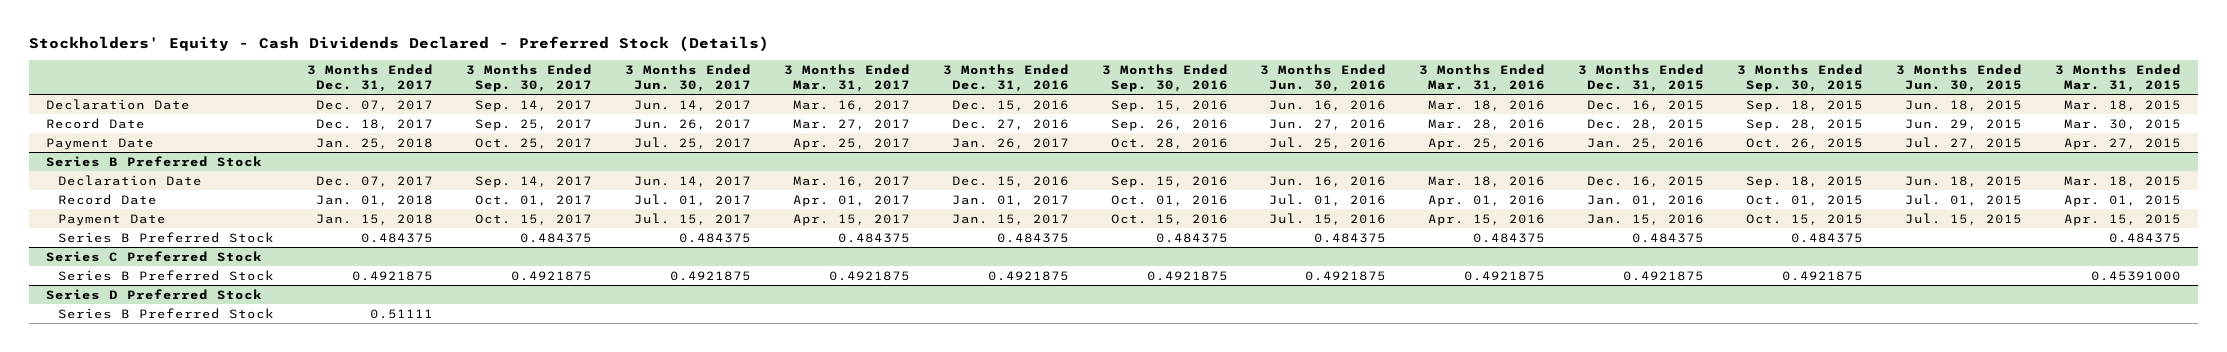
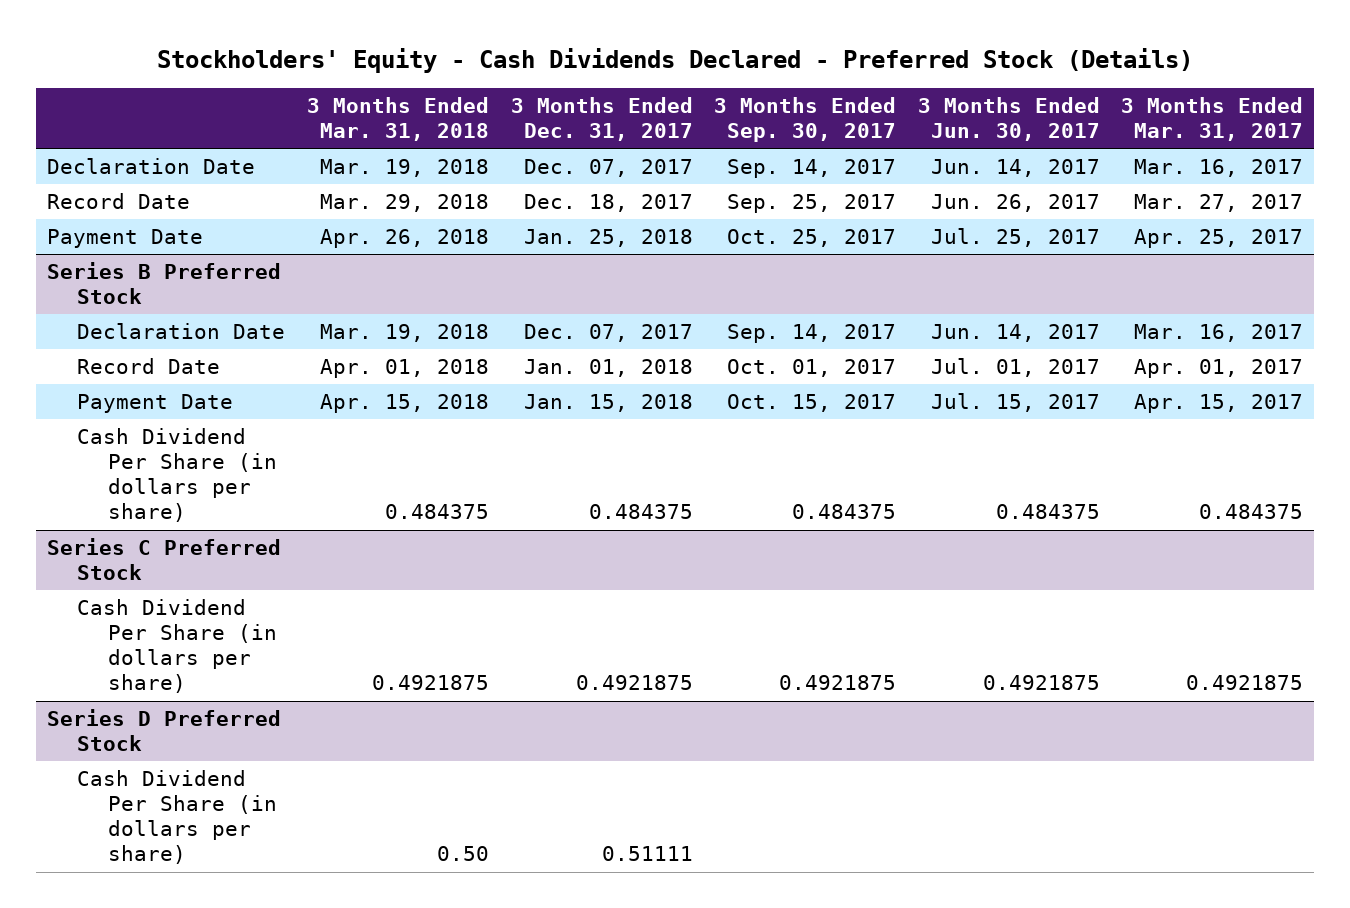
[942,63,1069,92] 3 Months Ended Dec. 31, 2016 -> none
[1101,63,1228,92] 3 Months Ended Sep. 30, 2016 -> none
[1260,63,1387,92] 3 Months Ended Jun. 30, 2016 -> none
[1419,63,1546,92] 3 Months Ended Mar. 31, 2016 -> none
[1578,63,1705,92] 3 Months Ended Dec. 31, 2015 -> none
[1737,63,1864,92] 3 Months Ended Sep. 30, 2015 -> none
[1896,63,2023,92] 3 Months Ended Jun. 30, 2015 -> none
[2055,63,2182,92] 3 Months Ended Mar. 31, 2015 -> none
none -> [306,96,489,142] 3 Months Ended Mar. 31, 2018
[57,231,274,243] Series B Preferred Stock -> [77,427,277,523] Cash Dividend Per Share (in dollars per share)
[57,269,274,281] Series B Preferred Stock -> [77,598,277,694] Cash Dividend Per Share (in dollars per share)
[57,307,274,319] Series B Preferred Stock -> [77,769,277,865] Cash Dividend Per Share (in dollars per share)

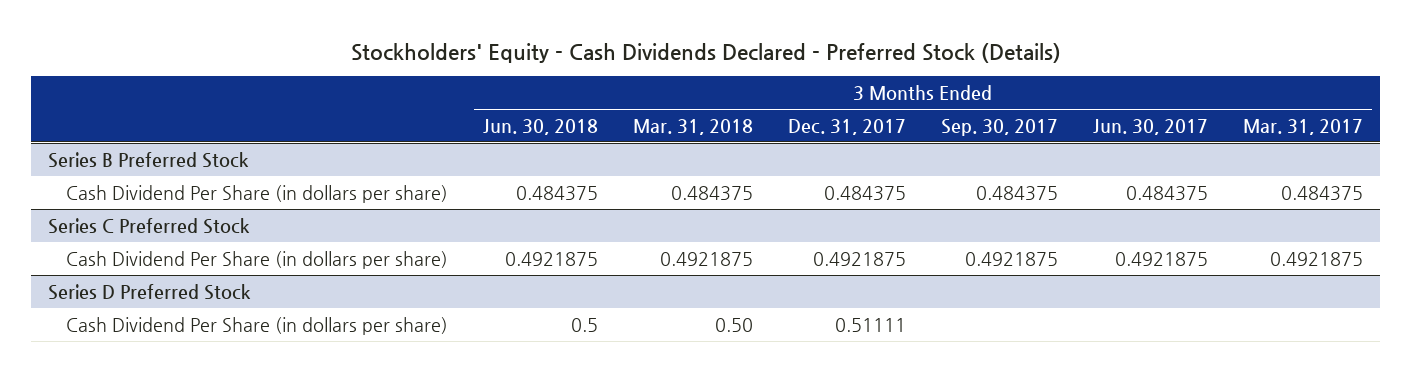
none -> [483,118,599,135] Jun. 30, 2018
[46,157,255,174] Declaration Date -> none
[46,192,190,209] Record Date -> none
[46,228,203,248] Payment Date -> none
[77,322,286,339] Declaration Date -> none
[77,357,221,374] Record Date -> none
[77,393,234,413] Payment Date -> none

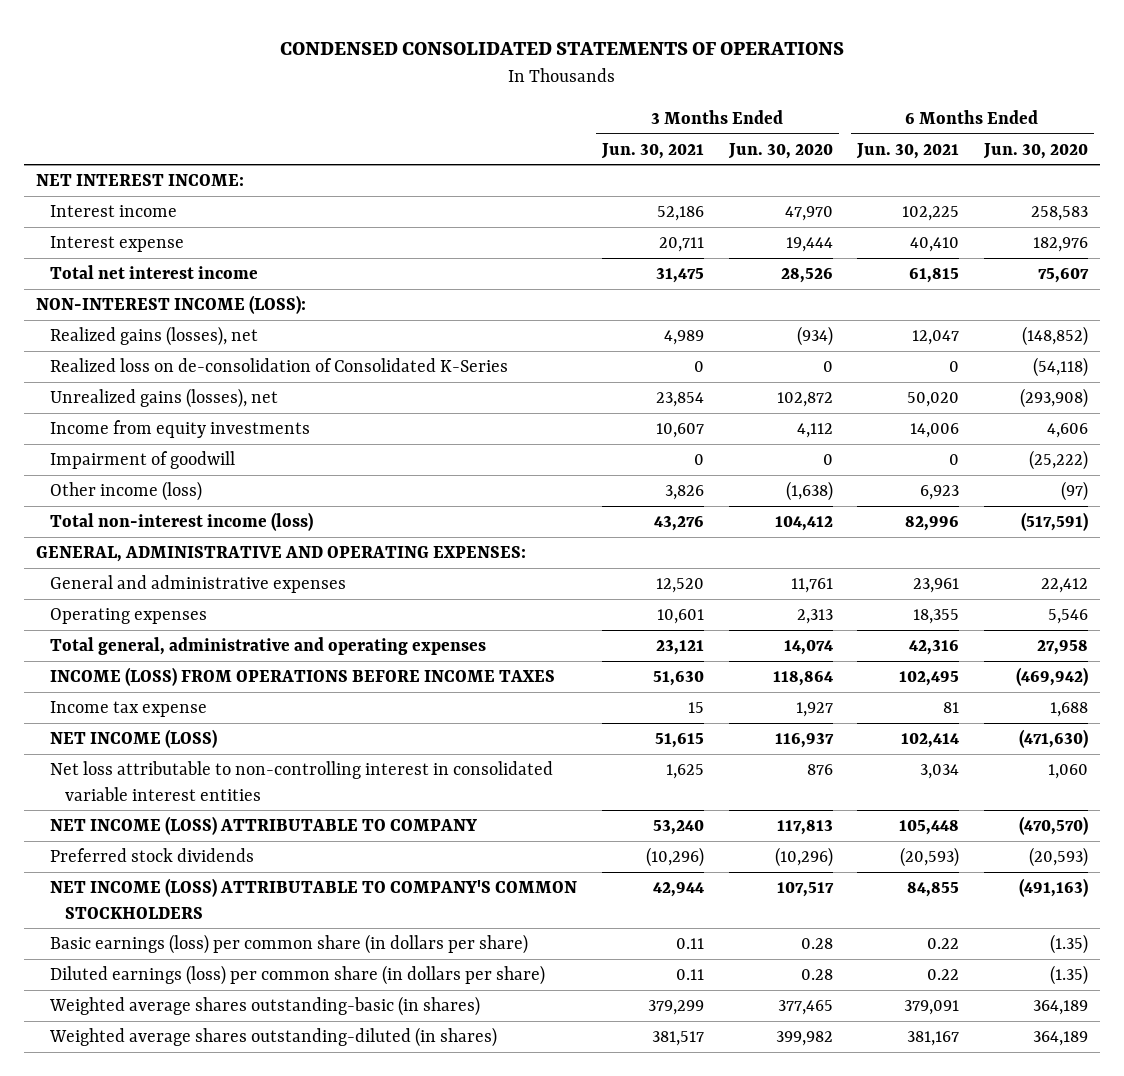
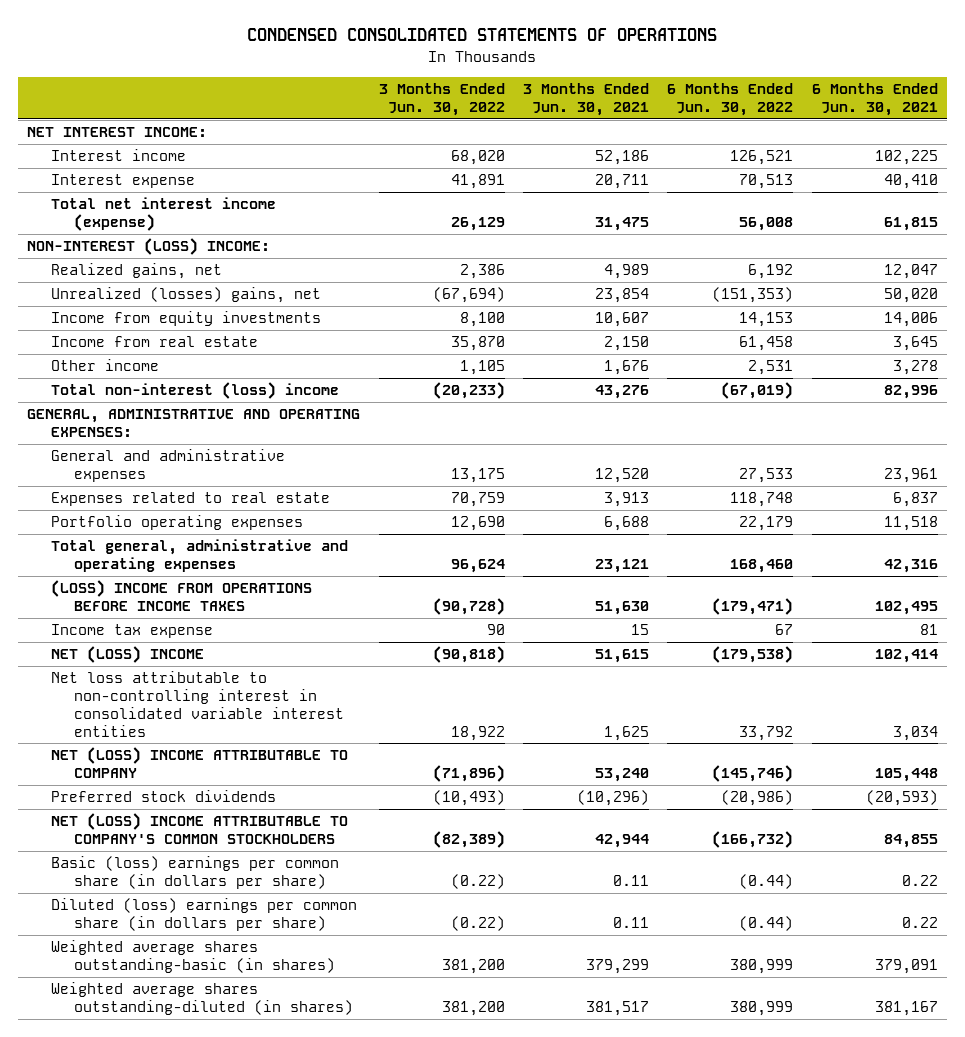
[727,142,833,159] Jun. 30, 2020 -> none
[982,142,1088,159] Jun. 30, 2020 -> none
none -> [378,82,505,116] 3 Months Ended Jun. 30, 2022
none -> [667,82,794,116] 6 Months Ended Jun. 30, 2022
[50,358,509,373] Realized loss on de-consolidation of Consolidated K-Series -> none
[50,265,259,280] Total net interest income -> [50,197,276,232] Total net interest income (expense)
[36,295,307,315] NON-INTEREST INCOME (LOSS): -> [27,238,271,256] NON-INTEREST (LOSS) INCOME:
[50,326,259,347] Realized gains (losses), net -> [50,263,222,280] Realized gains, net
[50,388,279,409] Unrealized gains (losses), net -> [50,287,321,304] Unrealized (losses) gains, net
[50,451,236,470] Impairment of goodwill -> none
none -> [50,336,258,348] Income from real estate
[50,481,203,502] Other income (loss) -> [50,359,159,372] Other income
[664,485,704,501] 3,826 -> [603,360,649,376] 1,676
[920,485,960,501] 6,923 -> [892,360,938,376] 3,278
[50,512,314,532] Total non-interest income (loss) -> [50,382,339,400] Total non-interest (loss) income
none -> [50,492,330,507] Expenses related to real estate
[50,608,208,625] Operating expenses -> [50,515,303,531] Portfolio operating expenses
[656,609,704,625] 10,601 -> [603,516,649,532] 6,688
[913,609,960,625] 18,355 -> [883,516,938,532] 11,518
[50,667,556,687] INCOME (LOSS) FROM OPERATIONS BEFORE INCOME TAXES -> [50,580,312,612] (LOSS) INCOME FROM OPERATIONS BEFORE INCOME TAXES
[50,729,218,749] NET INCOME (LOSS) -> [50,646,204,664] NET (LOSS) INCOME
[50,816,478,836] NET INCOME (LOSS) ATTRIBUTABLE TO COMPANY -> [50,747,348,779] NET (LOSS) INCOME ATTRIBUTABLE TO COMPANY
[50,878,578,919] NET INCOME (LOSS) ATTRIBUTABLE TO COMPANY'S COMMON STOCKHOLDERS -> [50,813,348,845] NET (LOSS) INCOME ATTRIBUTABLE TO COMPANY'S COMMON STOCKHOLDERS
[50,934,529,955] Basic earnings (loss) per common share (in dollars per share) -> [50,856,339,890] Basic (loss) earnings per common share (in dollars per share)
[50,965,546,986] Diluted earnings (loss) per common share (in dollars per share) -> [50,898,357,932] Diluted (loss) earnings per common share (in dollars per share)

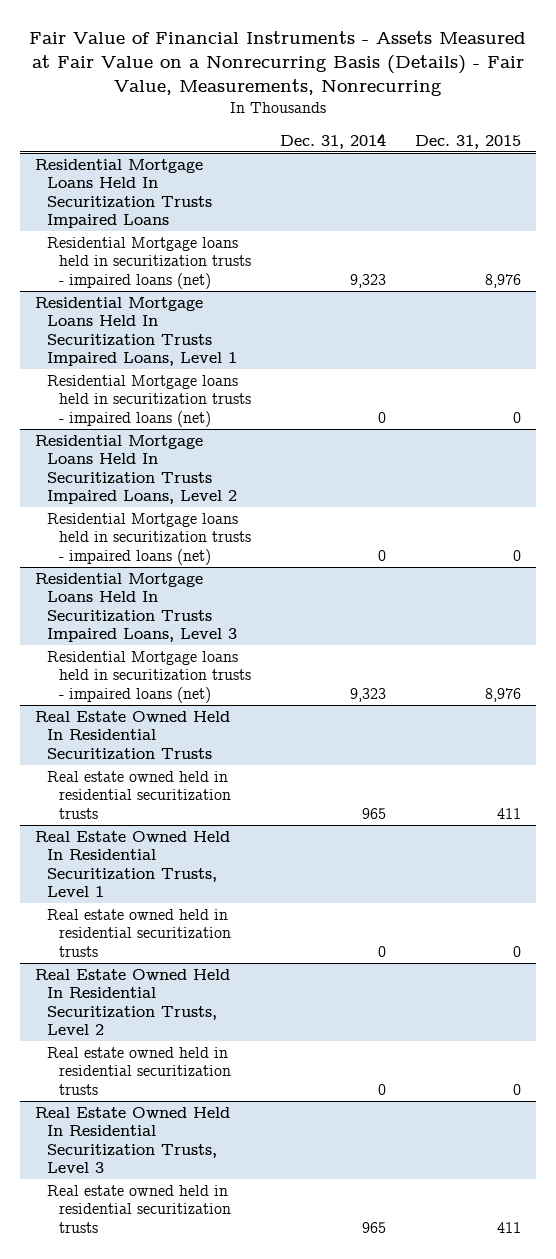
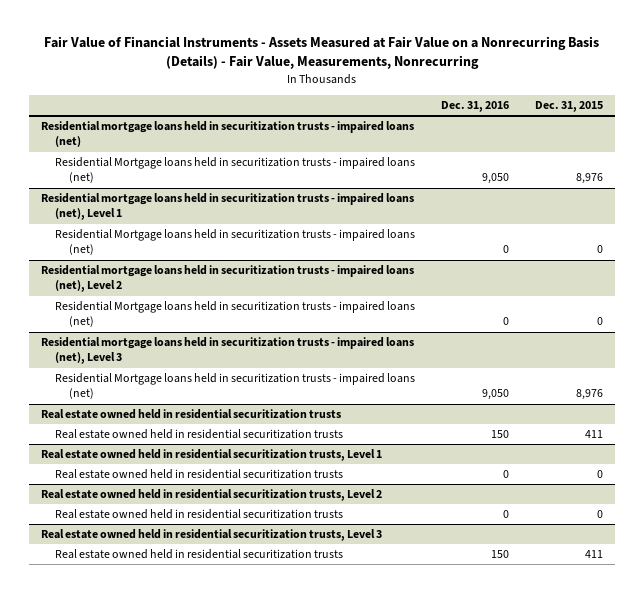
[280,132,387,149] Dec. 31, 2014 -> none
none -> [441,100,510,112] Dec. 31, 2016
[34,158,212,229] Residential Mortgage Loans Held In Securitization Trusts Impaired Loans -> [41,121,415,148] Residential mortgage loans held in securitization trusts - impaired loans (net)
[34,296,237,367] Residential Mortgage Loans Held In Securitization Trusts Impaired Loans, Level 1 -> [41,193,415,221] Residential mortgage loans held in securitization trusts - impaired loans (net), Level 1
[34,434,237,505] Residential Mortgage Loans Held In Securitization Trusts Impaired Loans, Level 2 -> [41,265,415,293] Residential mortgage loans held in securitization trusts - impaired loans (net), Level 2
[34,572,237,643] Residential Mortgage Loans Held In Securitization Trusts Impaired Loans, Level 3 -> [41,337,415,365] Residential mortgage loans held in securitization trusts - impaired loans (net), Level 3
[34,710,230,760] Real Estate Owned Held In Residential Securitization Trusts -> [41,409,342,420] Real estate owned held in residential securitization trusts
[34,830,230,898] Real Estate Owned Held In Residential Securitization Trusts, Level 1 -> [41,449,383,462] Real estate owned held in residential securitization trusts, Level 1
[34,968,230,1036] Real Estate Owned Held In Residential Securitization Trusts, Level 2 -> [41,489,383,502] Real estate owned held in residential securitization trusts, Level 2
[34,1106,230,1174] Real Estate Owned Held In Residential Securitization Trusts, Level 3 -> [41,529,383,542] Real estate owned held in residential securitization trusts, Level 3

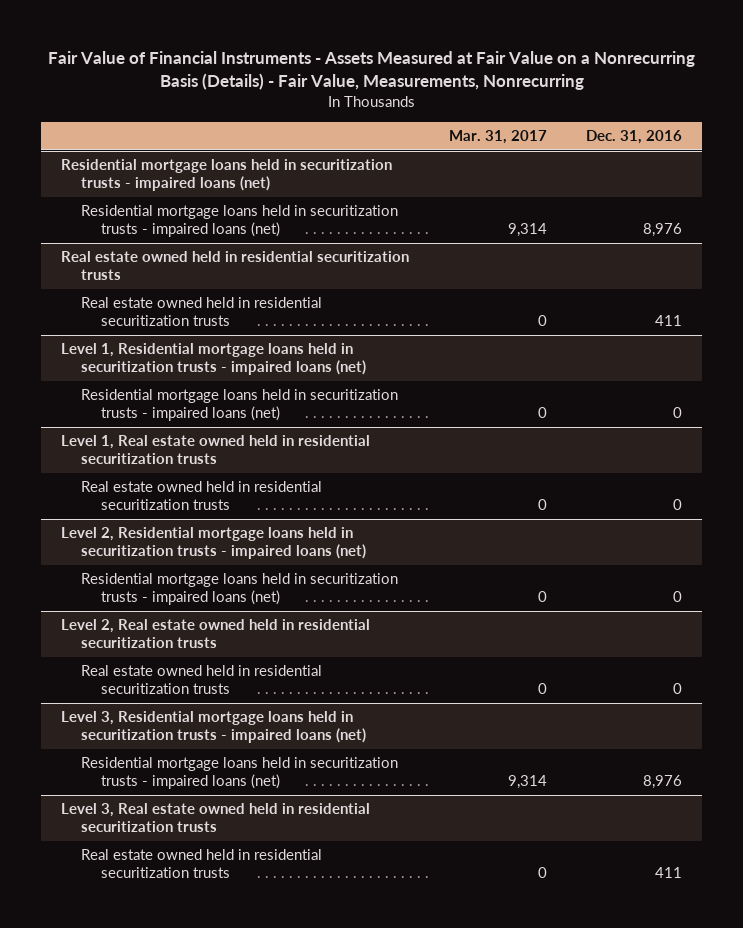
[534,100,603,112] Dec. 31, 2015 -> none
none -> [448,130,547,145] Mar. 31, 2017
[41,193,415,221] Residential mortgage loans held in securitization trusts - impaired loans (net), Level 1 -> none
[55,229,416,256] Residential Mortgage loans held in securitization trusts - impaired loans (net) -> none
[41,265,415,293] Residential mortgage loans held in securitization trusts - impaired loans (net), Level 2 -> none
[55,301,416,328] Residential Mortgage loans held in securitization trusts - impaired loans (net) -> none
[41,337,415,365] Residential mortgage loans held in securitization trusts - impaired loans (net), Level 3 -> none
[55,373,416,400] Residential Mortgage loans held in securitization trusts - impaired loans (net) -> none
[55,157,416,184] Residential Mortgage loans held in securitization trusts - impaired loans (net) -> [80,205,398,238] Residential mortgage loans held in securitization trusts - impaired loans (net)
[482,173,510,185] 9,050 -> [643,223,683,238] 8,976
[491,430,510,439] 150 -> [655,315,683,327] 411
none -> [61,343,366,376] Level 1, Residential mortgage loans held in securitization trusts - impaired loans (net)
none -> [80,389,398,422] Residential mortgage loans held in securitization trusts - impaired loans (net)
[41,449,383,462] Real estate owned held in residential securitization trusts, Level 1 -> [61,435,371,465] Level 1, Real estate owned held in residential securitization trusts
none -> [61,527,366,560] Level 2, Residential mortgage loans held in securitization trusts - impaired loans (net)
none -> [80,573,398,606] Residential mortgage loans held in securitization trusts - impaired loans (net)
[41,489,383,502] Real estate owned held in residential securitization trusts, Level 2 -> [61,619,371,649] Level 2, Real estate owned held in residential securitization trusts
none -> [61,711,366,744] Level 3, Residential mortgage loans held in securitization trusts - impaired loans (net)
none -> [80,757,398,790] Residential mortgage loans held in securitization trusts - impaired loans (net)
[41,529,383,542] Real estate owned held in residential securitization trusts, Level 3 -> [61,803,371,833] Level 3, Real estate owned held in residential securitization trusts
[491,550,510,559] 150 -> [655,867,683,879] 411

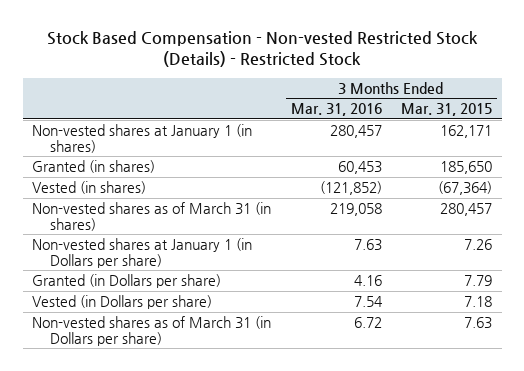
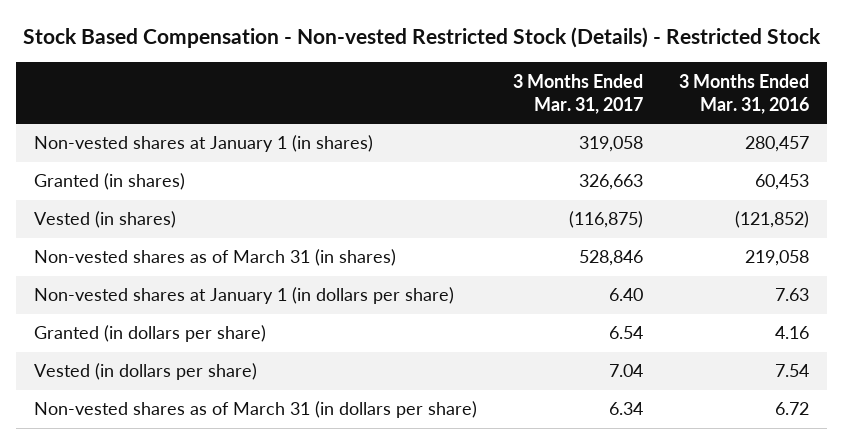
[401,103,493,117] Mar. 31, 2015 -> none
none -> [513,73,644,115] 3 Months Ended Mar. 31, 2017
[32,237,253,268] Non-vested shares at January 1 (in Dollars per share) -> [34,287,455,305] Non-vested shares at January 1 (in dollars per share)
[32,273,222,288] Granted (in Dollars per share) -> [34,325,267,343] Granted (in dollars per share)
[32,294,213,309] Vested (in Dollars per share) -> [34,363,258,381] Vested (in dollars per share)
[32,315,272,346] Non-vested shares as of March 31 (in Dollars per share) -> [34,401,478,419] Non-vested shares as of March 31 (in dollars per share)

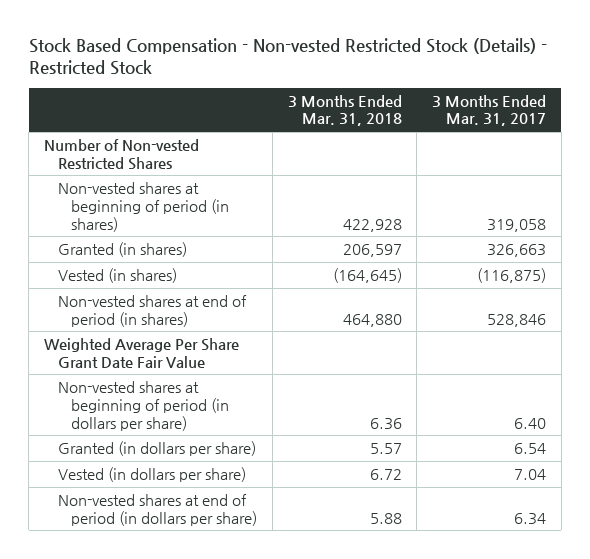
[678,73,809,115] 3 Months Ended Mar. 31, 2016 -> none
none -> [287,94,402,127] 3 Months Ended Mar. 31, 2018
none -> [44,138,200,170] Number of Non-vested Restricted Shares
[34,135,374,153] Non-vested shares at January 1 (in shares) -> [57,181,230,232] Non-vested shares at beginning of period (in shares)
[34,249,397,267] Non-vested shares as of March 31 (in shares) -> [57,294,247,327] Non-vested shares at end of period (in shares)
none -> [44,337,240,368] Weighted Average Per Share Grant Date Fair Value
[34,287,455,305] Non-vested shares at January 1 (in dollars per share) -> [57,380,230,431] Non-vested shares at beginning of period (in dollars per share)
[34,401,478,419] Non-vested shares as of March 31 (in dollars per share) -> [57,493,258,526] Non-vested shares at end of period (in dollars per share)

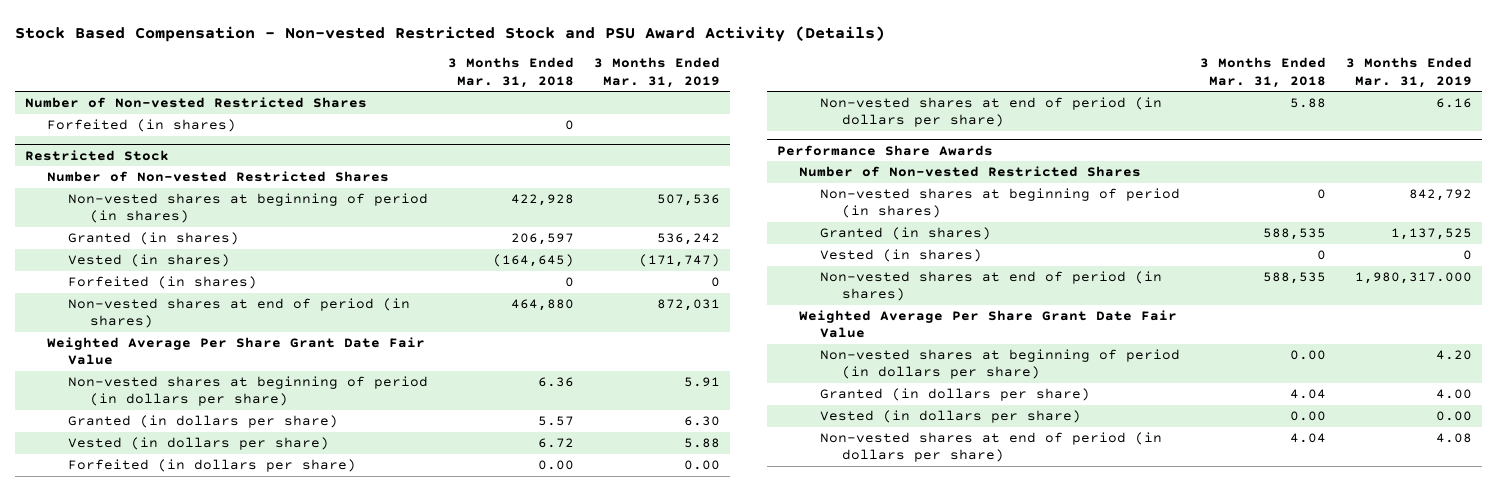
[28,38,547,76] Stock Based Compensation - Non-vested Restricted Stock (Details) - Restricted Stock -> [14,25,885,42] Stock Based Compensation - Non-vested Restricted Stock and PSU Award Activity (Details)
[432,94,547,127] 3 Months Ended Mar. 31, 2017 -> none
none -> [594,57,721,88] 3 Months Ended Mar. 31, 2019
none -> [46,119,236,133] Forfeited (in shares)
none -> [24,149,169,161] Restricted Stock
none -> [46,171,389,183] Number of Non-vested Restricted Shares
none -> [68,276,258,290] Forfeited (in shares)
none -> [68,459,357,473] Forfeited (in dollars per share)
none -> [776,144,993,156] Performance Share Awards
none -> [798,166,1141,178] Number of Non-vested Restricted Shares
none -> [820,188,1181,219] Non-vested shares at beginning of period (in shares)
none -> [820,227,992,241] Granted (in shares)
none -> [820,249,983,263] Vested (in shares)
none -> [820,271,1163,302] Non-vested shares at end of period (in shares)
none -> [798,310,1177,339] Weighted Average Per Share Grant Date Fair Value
none -> [820,349,1181,380] Non-vested shares at beginning of period (in dollars per share)
none -> [820,388,1091,402] Granted (in dollars per share)
none -> [820,410,1082,424] Vested (in dollars per share)
none -> [820,432,1163,463] Non-vested shares at end of period (in dollars per share)

